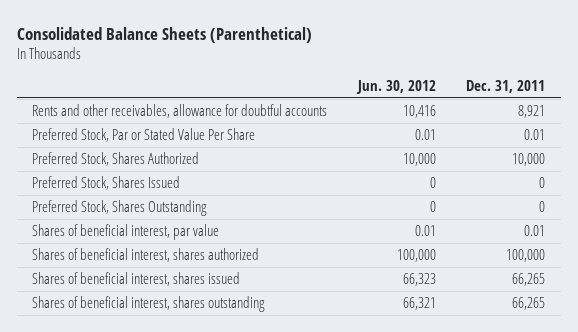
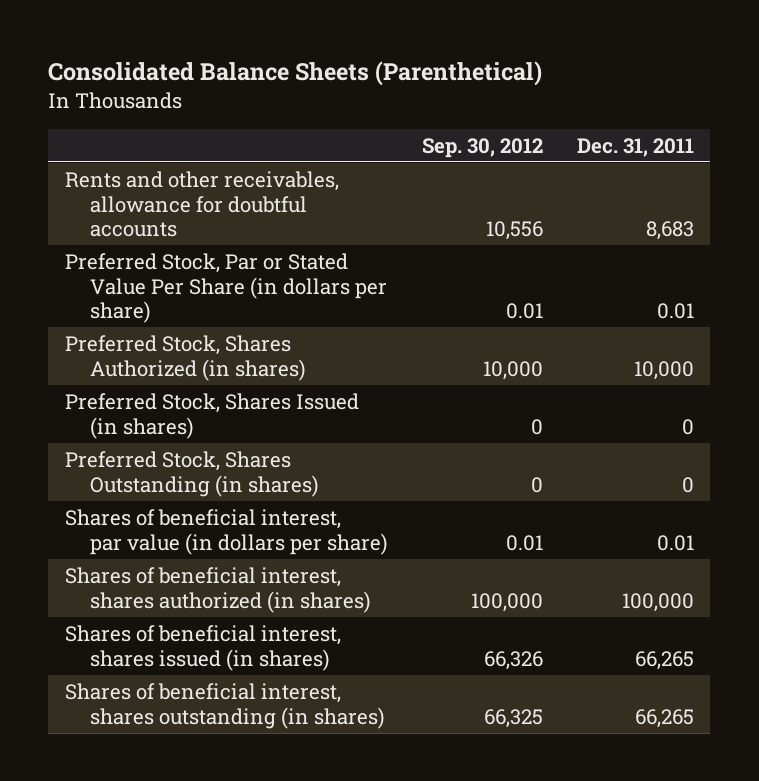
[355,79,436,94] Jun. 30, 2012 -> none
none -> [421,137,543,158] Sep. 30, 2012
[518,105,546,119] 8,921 -> [645,221,694,241] 8,683
[32,128,256,143] Preferred Stock, Par or Stated Value Per Share -> [65,252,388,324] Preferred Stock, Par or Stated Value Per Share (in dollars per share)
[32,152,200,167] Preferred Stock, Shares Authorized -> [65,334,307,381] Preferred Stock, Shares Authorized (in shares)
[32,176,181,191] Preferred Stock, Shares Issued -> [65,392,360,439] Preferred Stock, Shares Issued (in shares)
[32,200,208,217] Preferred Stock, Shares Outstanding -> [65,450,320,497] Preferred Stock, Shares Outstanding (in shares)
[32,224,220,241] Shares of beneficial interest, par value -> [65,508,389,555] Shares of beneficial interest, par value (in dollars per share)
[32,248,260,263] Shares of beneficial interest, shares authorized -> [65,566,372,613] Shares of beneficial interest, shares authorized (in shares)
[32,272,241,287] Shares of beneficial interest, shares issued -> [65,624,342,671] Shares of beneficial interest, shares issued (in shares)
[32,296,266,313] Shares of beneficial interest, shares outstanding -> [65,682,386,729] Shares of beneficial interest, shares outstanding (in shares)

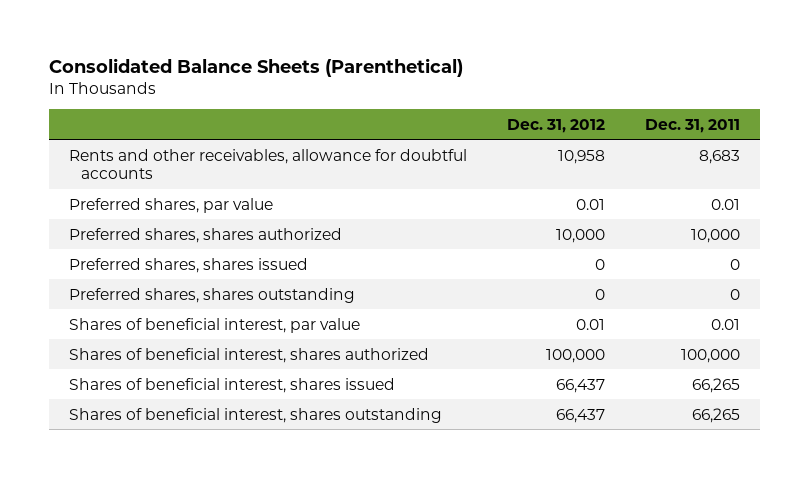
[421,137,543,158] Sep. 30, 2012 -> none
none -> [506,118,605,133] Dec. 31, 2012
[65,252,388,324] Preferred Stock, Par or Stated Value Per Share (in dollars per share) -> [68,197,273,213] Preferred shares, par value
[65,334,307,381] Preferred Stock, Shares Authorized (in shares) -> [68,227,342,243] Preferred shares, shares authorized
[65,392,360,439] Preferred Stock, Shares Issued (in shares) -> [68,257,308,273] Preferred shares, shares issued
[65,450,320,497] Preferred Stock, Shares Outstanding (in shares) -> [68,287,355,303] Preferred shares, shares outstanding
[65,508,389,555] Shares of beneficial interest, par value (in dollars per share) -> [68,317,360,333] Shares of beneficial interest, par value
[65,566,372,613] Shares of beneficial interest, shares authorized (in shares) -> [68,347,429,363] Shares of beneficial interest, shares authorized
[65,624,342,671] Shares of beneficial interest, shares issued (in shares) -> [68,377,395,393] Shares of beneficial interest, shares issued
[65,682,386,729] Shares of beneficial interest, shares outstanding (in shares) -> [68,407,442,423] Shares of beneficial interest, shares outstanding

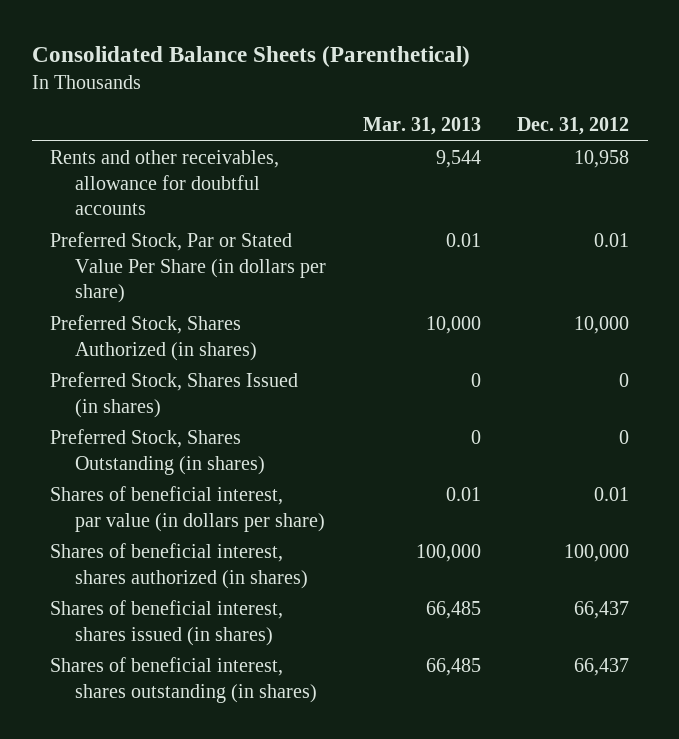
[644,118,740,133] Dec. 31, 2011 -> none
none -> [362,117,481,136] Mar. 31, 2013
[68,197,273,213] Preferred shares, par value -> [49,232,327,304] Preferred Stock, Par or Stated Value Per Share (in dollars per share)
[68,227,342,243] Preferred shares, shares authorized -> [49,315,258,361] Preferred Stock, Shares Authorized (in shares)
[68,257,308,273] Preferred shares, shares issued -> [49,372,298,418] Preferred Stock, Shares Issued (in shares)
[68,287,355,303] Preferred shares, shares outstanding -> [49,429,266,475] Preferred Stock, Shares Outstanding (in shares)
[68,317,360,333] Shares of beneficial interest, par value -> [49,486,326,532] Shares of beneficial interest, par value (in dollars per share)
[68,347,429,363] Shares of beneficial interest, shares authorized -> [49,543,309,589] Shares of beneficial interest, shares authorized (in shares)
[68,377,395,393] Shares of beneficial interest, shares issued -> [49,600,283,646] Shares of beneficial interest, shares issued (in shares)
[68,407,442,423] Shares of beneficial interest, shares outstanding -> [49,657,318,703] Shares of beneficial interest, shares outstanding (in shares)

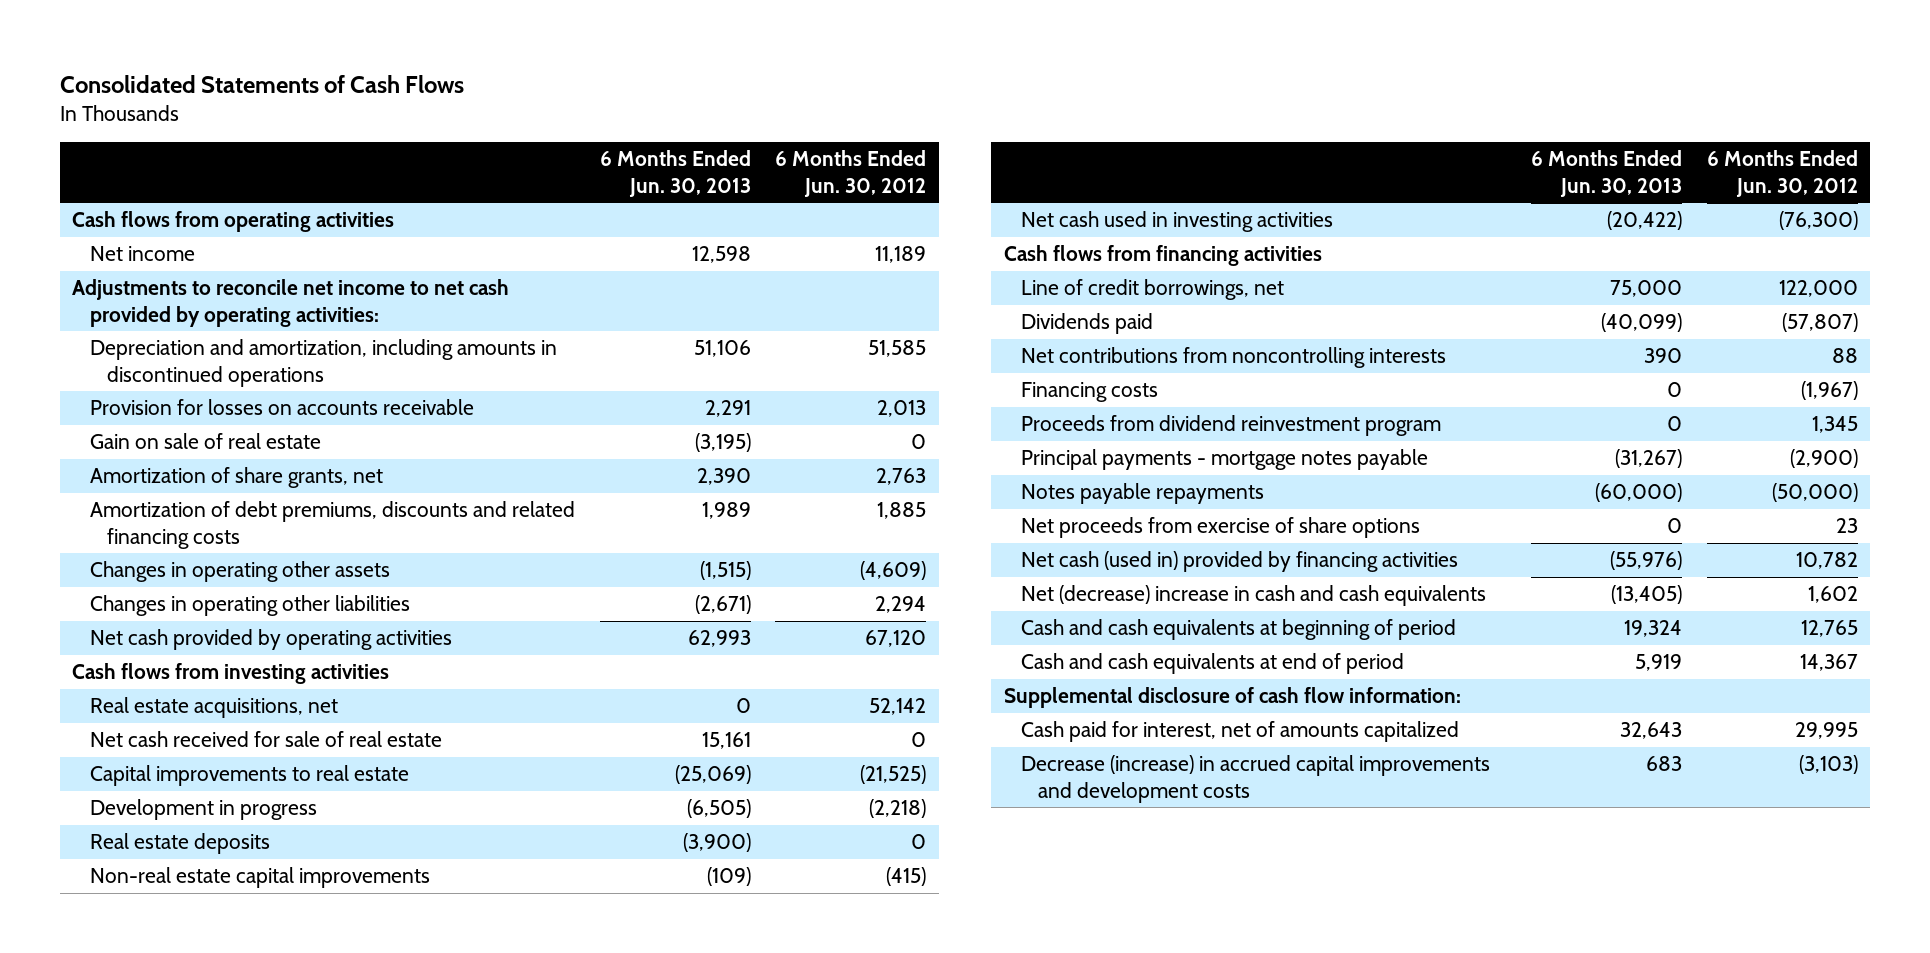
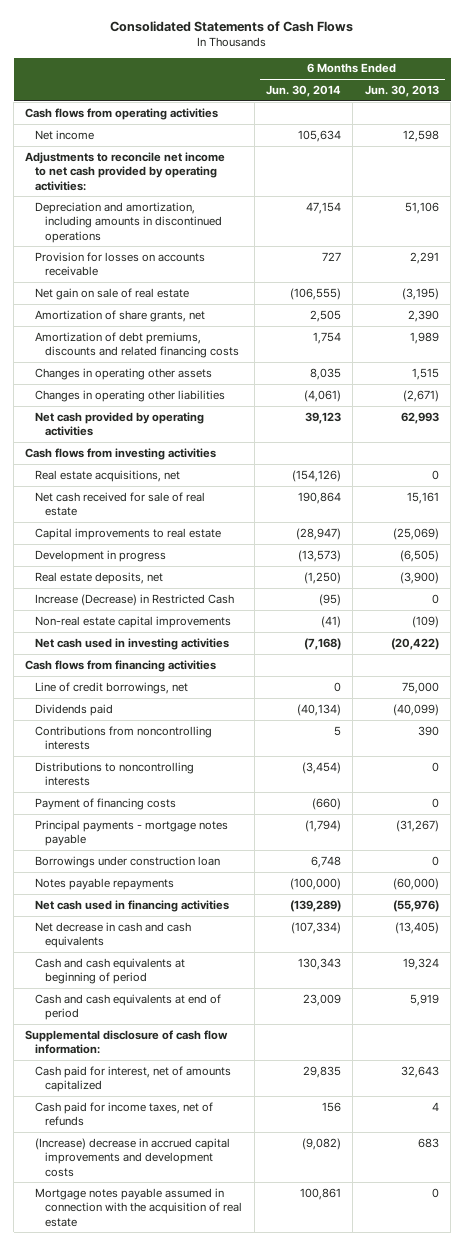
[775,150,927,197] 6 Months Ended Jun. 30, 2012 -> none
none -> [265,84,341,97] Jun. 30, 2014
[89,433,321,450] Gain on sale of real estate -> [35,287,190,300] Net gain on sale of real estate
[699,561,751,581] (1,515) -> [411,367,439,380] 1,515
[89,833,270,855] Real estate deposits -> [35,571,164,584] Real estate deposits, net
none -> [35,593,235,606] Increase (Decrease) in Restricted Cash
[1021,415,1442,437] Proceeds from dividend reinvestment program -> none
[1021,347,1447,369] Net contributions from noncontrolling interests -> [35,725,213,751] Contributions from noncontrolling interests
none -> [35,761,195,787] Distributions to noncontrolling interests
[1021,382,1159,403] Financing costs -> [35,797,177,810] Payment of financing costs
none -> [35,855,221,868] Borrowings under construction loan
[1021,517,1421,539] Net proceeds from exercise of share options -> none
[1021,551,1459,573] Net cash (used in) provided by financing activities -> [35,899,230,912] Net cash used in financing activities
[1021,585,1487,607] Net (decrease) increase in cash and cash equivalents -> [35,921,192,949] Net decrease in cash and cash equivalents
none -> [35,1101,214,1127] Cash paid for income taxes, net of refunds
[1021,755,1491,803] Decrease (increase) in accrued capital improvements and development costs -> [35,1137,231,1177] (Increase) decrease in accrued capital improvements and development costs
none -> [35,1187,243,1227] Mortgage notes payable assumed in connection with the acquisition of real estate

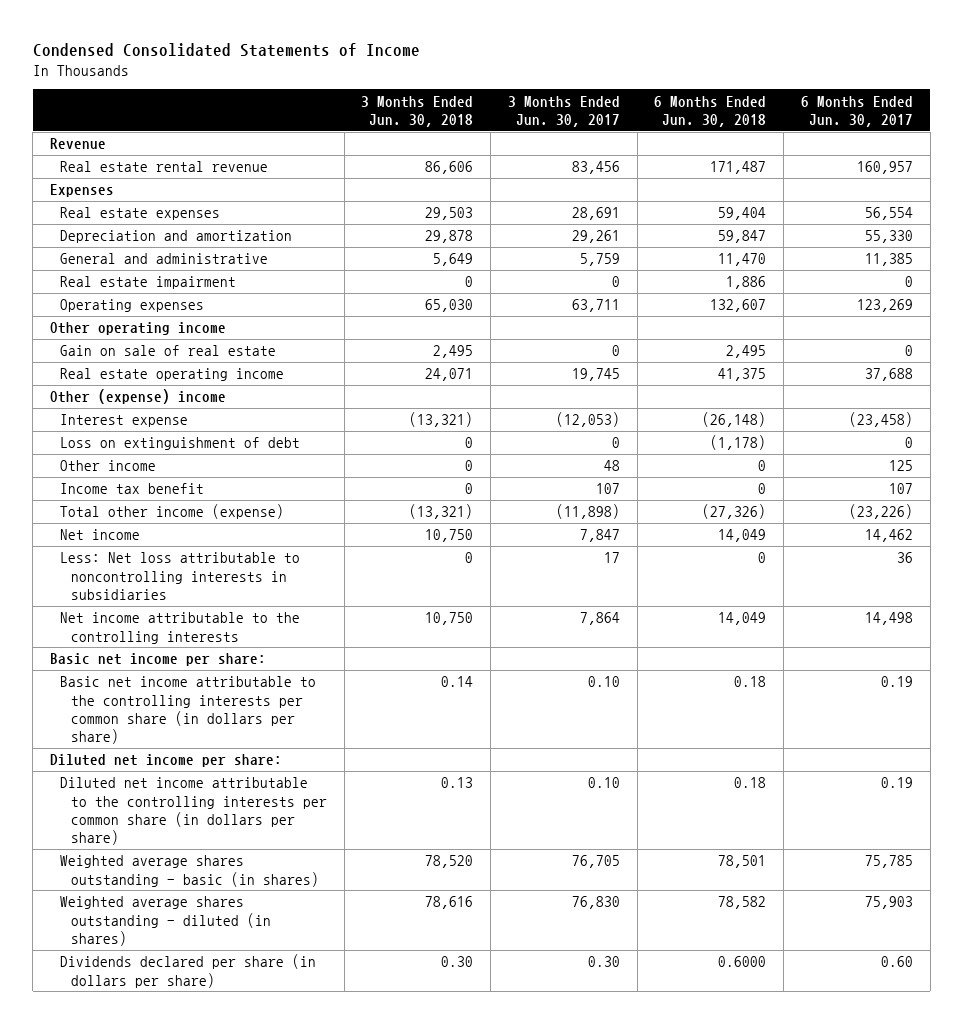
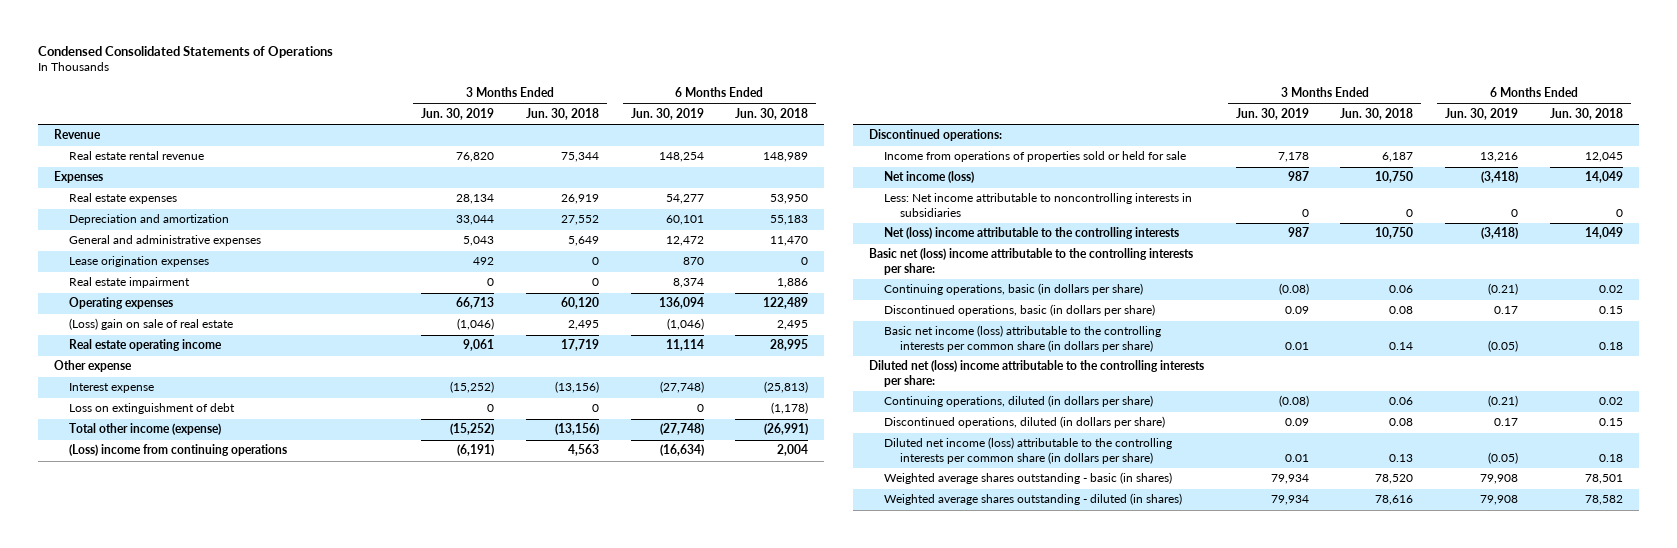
[32,43,420,58] Condensed Consolidated Statements of Income -> [38,46,334,59] Condensed Consolidated Statements of Operations
[507,95,620,127] 3 Months Ended Jun. 30, 2017 -> none
[800,95,913,127] 6 Months Ended Jun. 30, 2017 -> none
none -> [420,108,494,121] Jun. 30, 2019
none -> [630,108,704,121] Jun. 30, 2019
[425,161,474,175] 86,606 -> [560,152,599,163] 75,344
[710,161,767,175] 171,487 -> [763,152,809,163] 148,989
[425,207,474,221] 29,503 -> [560,194,599,205] 26,919
[718,207,767,221] 59,404 -> [770,194,809,205] 53,950
[425,230,474,244] 29,878 -> [560,215,599,226] 27,552
[718,230,767,244] 59,847 -> [770,215,809,226] 55,183
[60,253,269,265] General and administrative -> [69,235,262,247] General and administrative expenses
none -> [69,256,210,268] Lease origination expenses
[49,322,226,336] Other operating income -> none
[425,299,474,313] 65,030 -> [560,297,599,310] 60,120
[710,299,767,313] 132,607 -> [763,297,809,310] 122,489
[60,345,277,357] Gain on sale of real estate -> [69,318,234,331] (Loss) gain on sale of real estate
[425,368,474,382] 24,071 -> [560,339,599,352] 17,719
[718,368,767,382] 41,375 -> [770,339,809,352] 28,995
[49,389,226,405] Other (expense) income -> [54,360,133,373] Other expense
[409,412,474,428] (13,321) -> [554,381,599,394] (13,156)
[702,412,767,428] (26,148) -> [764,381,809,394] (25,813)
[60,460,157,472] Other income -> none
[60,483,205,495] Income tax benefit -> none
[409,504,474,520] (13,321) -> [554,423,599,436] (13,156)
[702,504,767,520] (27,326) -> [764,423,809,436] (26,991)
none -> [69,444,288,457] (Loss) income from continuing operations
none -> [868,129,1002,142] Discontinued operations:
none -> [884,151,1187,163] Income from operations of properties sold or held for sale
[60,529,141,541] Net income -> [884,171,975,184] Net income (loss)
[60,552,301,600] Less: Net loss attributable to noncontrolling interests in subsidiaries -> [884,193,1193,217] Less: Net income attributable to noncontrolling interests in subsidiaries
[60,612,301,644] Net income attributable to the controlling interests -> [884,227,1180,240] Net (loss) income attributable to the controlling interests
[49,653,266,667] Basic net income per share: -> [868,248,1193,275] Basic net (loss) income attributable to the controlling interests per share:
none -> [884,283,1144,296] Continuing operations, basic (in dollars per share)
none -> [884,304,1156,317] Discontinued operations, basic (in dollars per share)
[60,676,317,745] Basic net income attributable to the controlling interests per common share (in dollars per share) -> [884,325,1162,352] Basic net income (loss) attributable to the controlling interests per common share (in dollars per share)
[49,754,282,768] Diluted net income per share: -> [868,360,1204,387] Diluted net (loss) income attributable to the controlling interests per share:
none -> [884,395,1154,408] Continuing operations, diluted (in dollars per share)
none -> [884,416,1166,429] Discontinued operations, diluted (in dollars per share)
[60,777,327,846] Diluted net income attributable to the controlling interests per common share (in dollars per share) -> [884,437,1173,464] Diluted net income (loss) attributable to the controlling interests per common share (in dollars per share)
[60,954,317,988] Dividends declared per share (in dollars per share) -> none

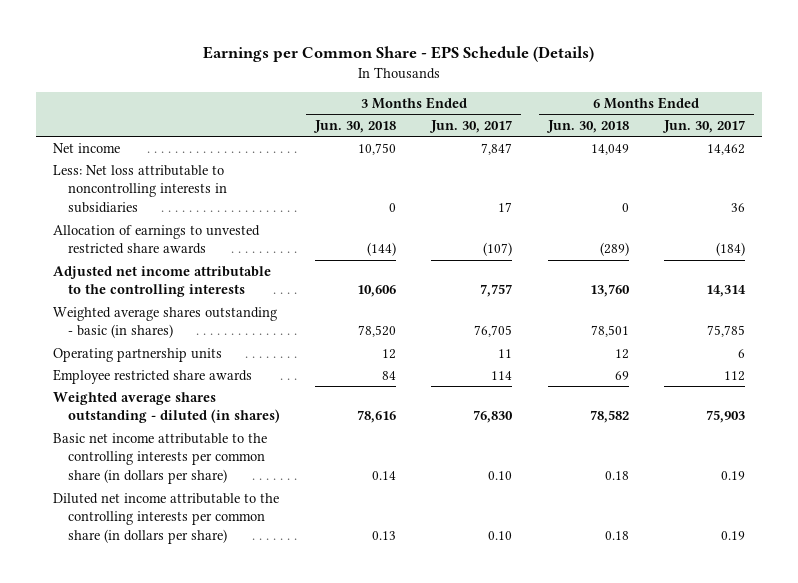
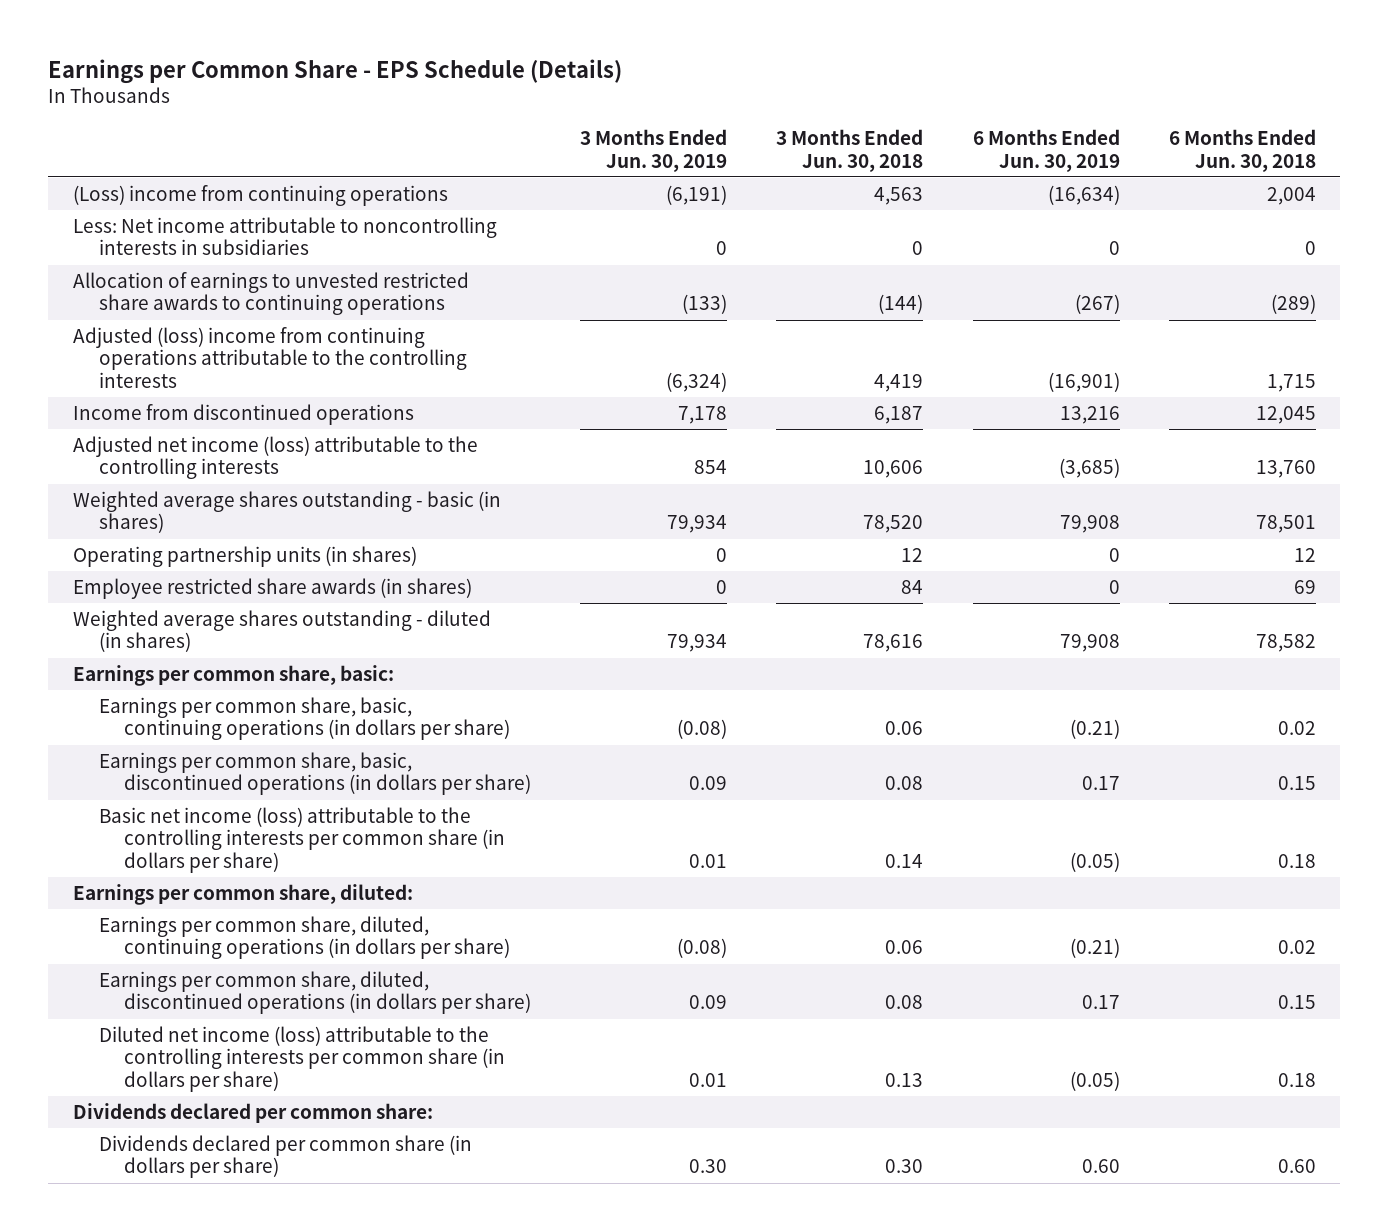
[429,120,513,134] Jun. 30, 2017 -> none
[661,120,745,134] Jun. 30, 2017 -> none
none -> [580,129,728,172] 3 Months Ended Jun. 30, 2019
none -> [972,129,1120,172] 6 Months Ended Jun. 30, 2019
[53,142,121,153] Net income -> none
none -> [72,185,448,207] (Loss) income from continuing operations
[53,164,227,214] Less: Net loss attributable to noncontrolling interests in subsidiaries -> [72,217,497,256] Less: Net income attributable to noncontrolling interests in subsidiaries
[53,224,261,255] Allocation of earnings to unvested restricted share awards -> [72,272,469,316] Allocation of earnings to unvested restricted share awards to continuing operations
none -> [72,327,467,388] Adjusted (loss) income from continuing operations attributable to the controlling interests
none -> [72,404,414,426] Income from discontinued operations
[53,265,272,298] Adjusted net income attributable to the controlling interests -> [72,436,478,480] Adjusted net income (loss) attributable to the controlling interests
[53,347,223,362] Operating partnership units -> [72,546,417,568] Operating partnership units (in shares)
[53,368,253,384] Employee restricted share awards -> [72,578,472,600] Employee restricted share awards (in shares)
none -> [72,665,394,687] Earnings per common share, basic:
none -> [98,697,511,741] Earnings per common share, basic, continuing operations (in dollars per share)
none -> [98,752,532,796] Earnings per common share, basic, discontinued operations (in dollars per share)
[53,432,268,485] Basic net income attributable to the controlling interests per common share (in dollars per share) -> [98,807,506,873] Basic net income (loss) attributable to the controlling interests per common share (in dollars per share)
none -> [72,884,413,906] Earnings per common share, diluted:
none -> [98,916,511,960] Earnings per common share, diluted, continuing operations (in dollars per share)
none -> [98,971,532,1015] Earnings per common share, diluted, discontinued operations (in dollars per share)
[53,492,280,545] Diluted net income attributable to the controlling interests per common share (in dollars per share) -> [98,1026,506,1092] Diluted net income (loss) attributable to the controlling interests per common share (in dollars per share)
none -> [72,1103,433,1124] Dividends declared per common share:
none -> [98,1135,472,1179] Dividends declared per common share (in dollars per share)

